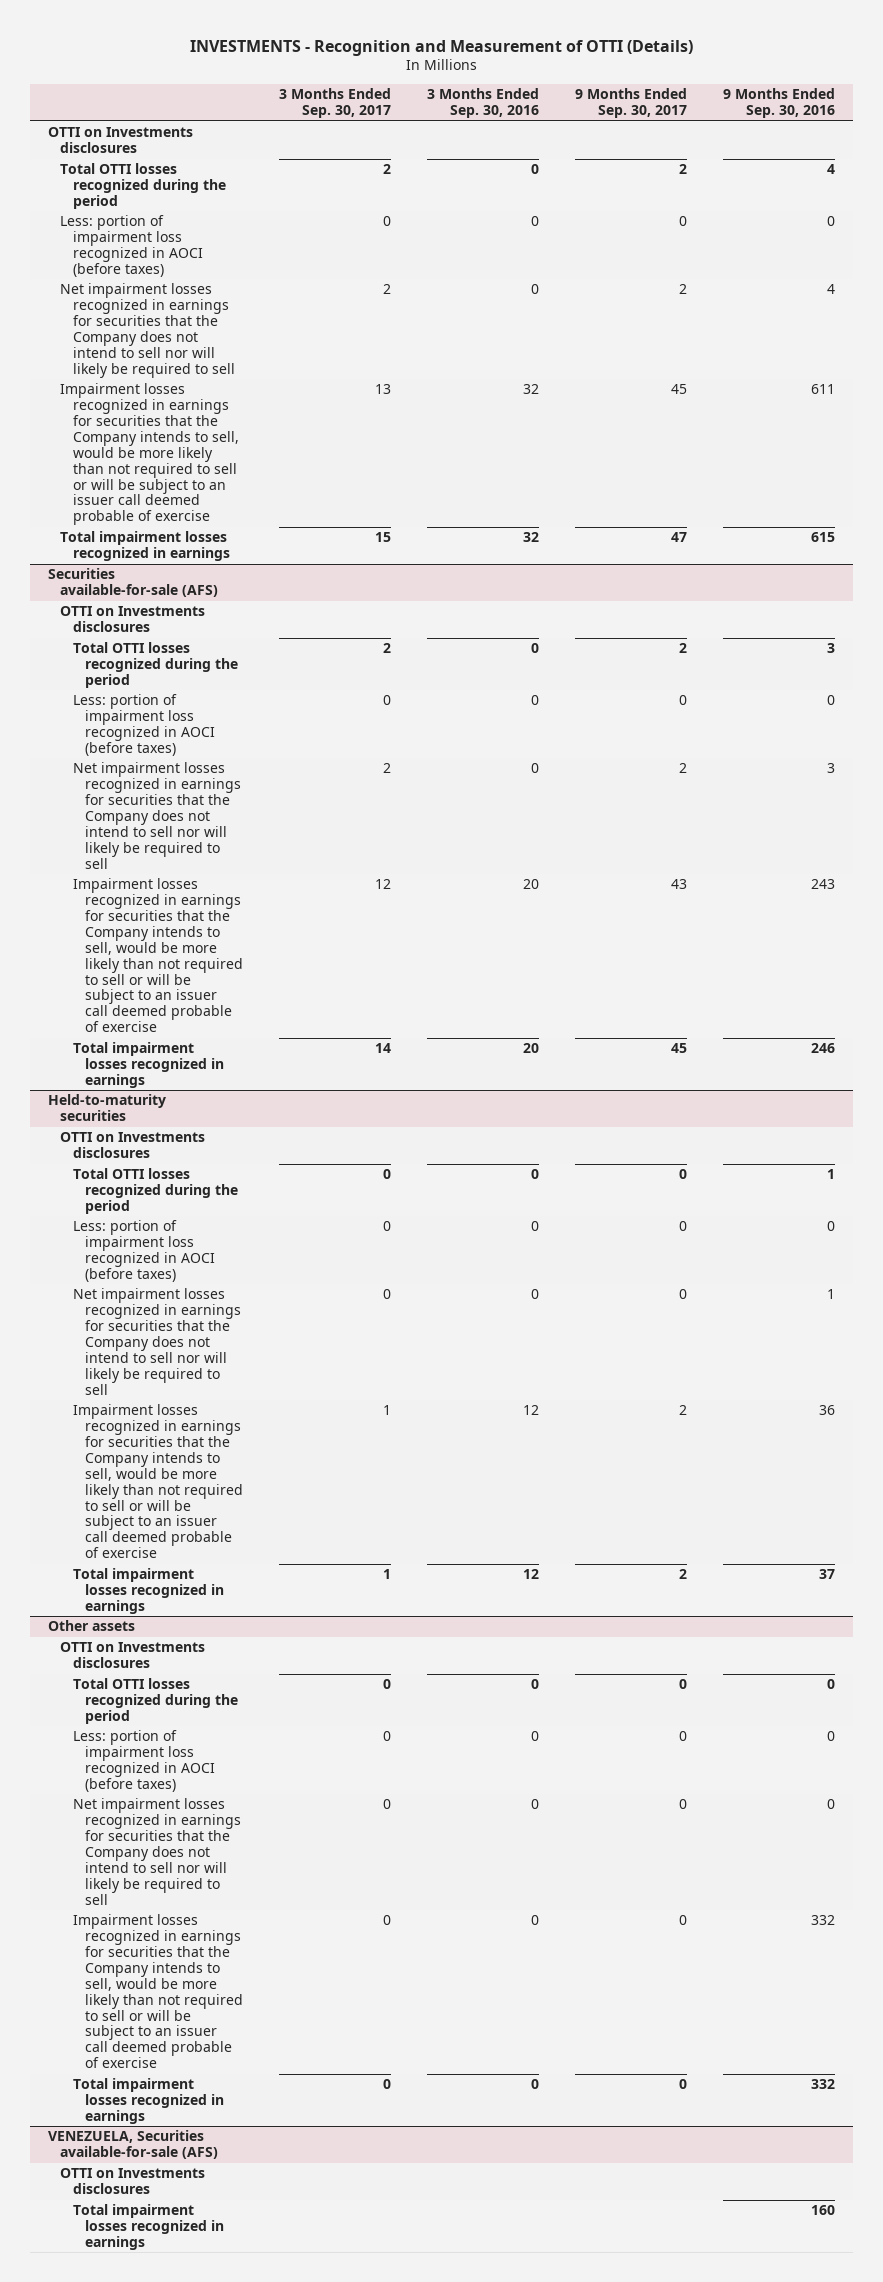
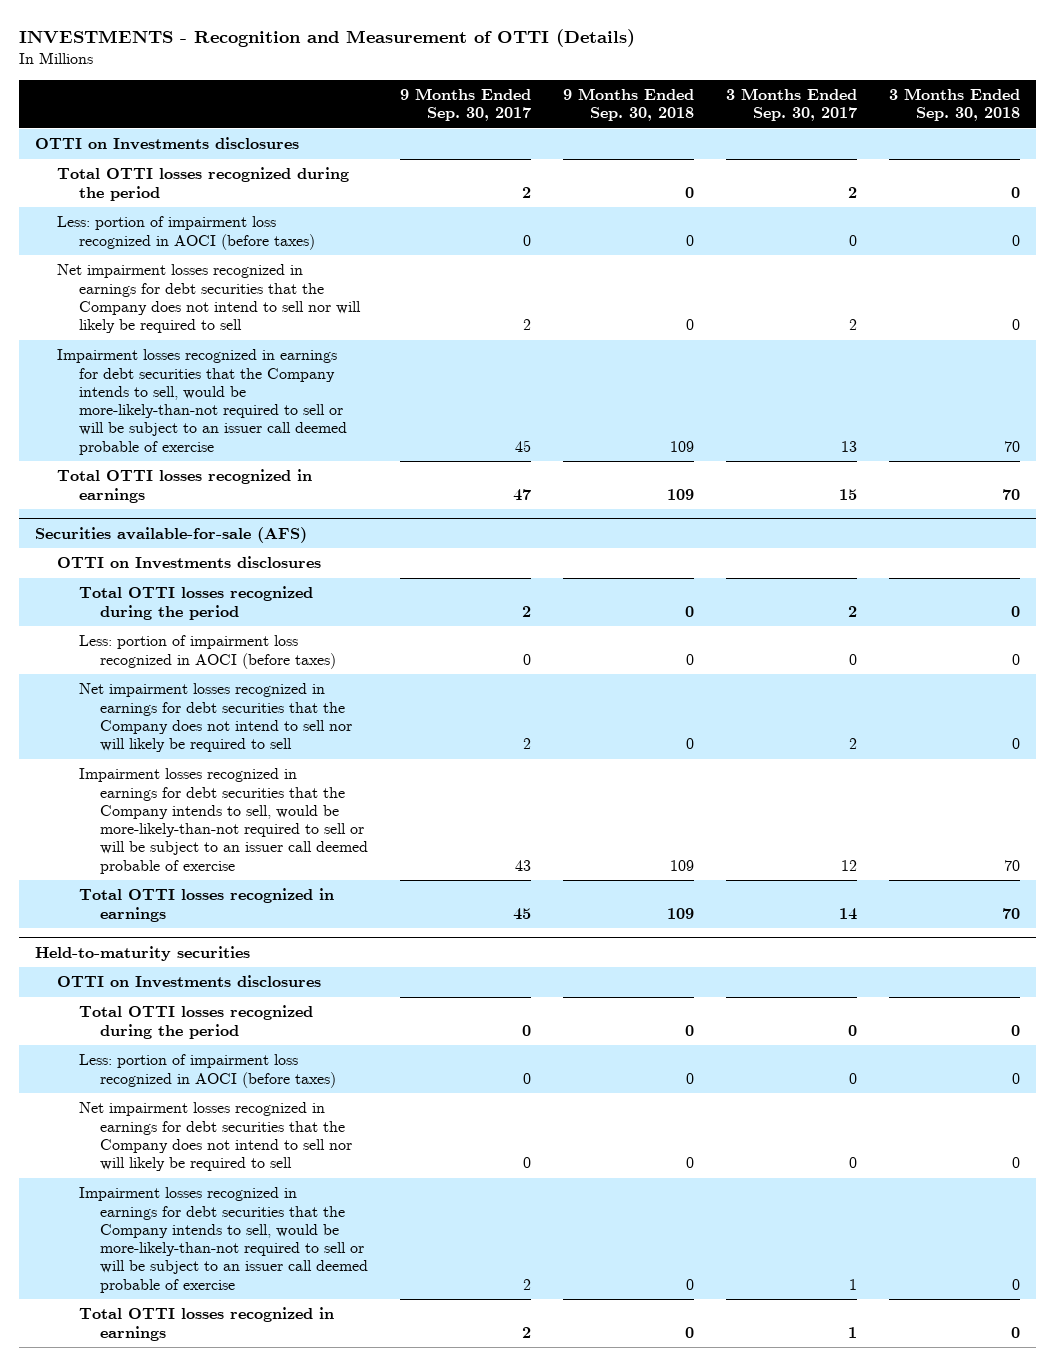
[427,88,540,119] 3 Months Ended Sep. 30, 2016 -> none
[722,88,835,119] 9 Months Ended Sep. 30, 2016 -> none
none -> [563,87,695,122] 9 Months Ended Sep. 30, 2018
none -> [889,87,1021,122] 3 Months Ended Sep. 30, 2018
[60,283,235,378] Net impairment losses recognized in earnings for securities that the Company does not intend to sell nor will likely be required to sell -> [56,264,361,334] Net impairment losses recognized in earnings for debt securities that the Company does not intend to sell nor will likely be required to sell
[60,383,239,526] Impairment losses recognized in earnings for securities that the Company intends to sell, would be more likely than not required to sell or will be subject to an issuer call deemed probable of exercise -> [56,349,347,455] Impairment losses recognized in earnings for debt securities that the Company intends to sell, would be more-likely-than-not required to sell or will be subject to an issuer call deemed probable of exercise
[60,531,230,562] Total impairment losses recognized in earnings -> [56,469,312,503] Total OTTI losses recognized in earnings
[72,762,242,869] Net impairment losses recognized in earnings for securities that the Company does not intend to sell nor will likely be required to sell -> [78,683,353,753] Net impairment losses recognized in earnings for debt securities that the Company does not intend to sell nor will likely be required to sell
[72,878,244,1033] Impairment losses recognized in earnings for securities that the Company intends to sell, would be more likely than not required to sell or will be subject to an issuer call deemed probable of exercise -> [78,768,369,874] Impairment losses recognized in earnings for debt securities that the Company intends to sell, would be more-likely-than-not required to sell or will be subject to an issuer call deemed probable of exercise
[72,1042,225,1089] Total impairment losses recognized in earnings -> [78,888,334,922] Total OTTI losses recognized in earnings
[48,1620,136,1632] Other assets -> none
[60,1642,206,1669] OTTI on Investments disclosures -> none
[72,1678,239,1725] Total OTTI losses recognized during the period -> none
[72,1730,216,1792] Less: portion of impairment loss recognized in AOCI (before taxes) -> none
[72,1798,242,1905] Net impairment losses recognized in earnings for securities that the Company does not intend to sell nor will likely be required to sell -> none
[72,1914,244,2069] Impairment losses recognized in earnings for securities that the Company intends to sell, would be more likely than not required to sell or will be subject to an issuer call deemed probable of exercise -> none
[72,2078,225,2125] Total impairment losses recognized in earnings -> none
[48,2130,219,2160] VENEZUELA, Securities available-for-sale (AFS) -> none
[60,2168,206,2195] OTTI on Investments disclosures -> none
[72,2204,225,2251] Total impairment losses recognized in earnings -> none
[72,1288,242,1395] Net impairment losses recognized in earnings for securities that the Company does not intend to sell nor will likely be required to sell -> [78,1102,353,1172] Net impairment losses recognized in earnings for debt securities that the Company does not intend to sell nor will likely be required to sell
[72,1404,244,1559] Impairment losses recognized in earnings for securities that the Company intends to sell, would be more likely than not required to sell or will be subject to an issuer call deemed probable of exercise -> [78,1187,369,1293] Impairment losses recognized in earnings for debt securities that the Company intends to sell, would be more-likely-than-not required to sell or will be subject to an issuer call deemed probable of exercise
[72,1568,225,1615] Total impairment losses recognized in earnings -> [78,1307,334,1341] Total OTTI losses recognized in earnings

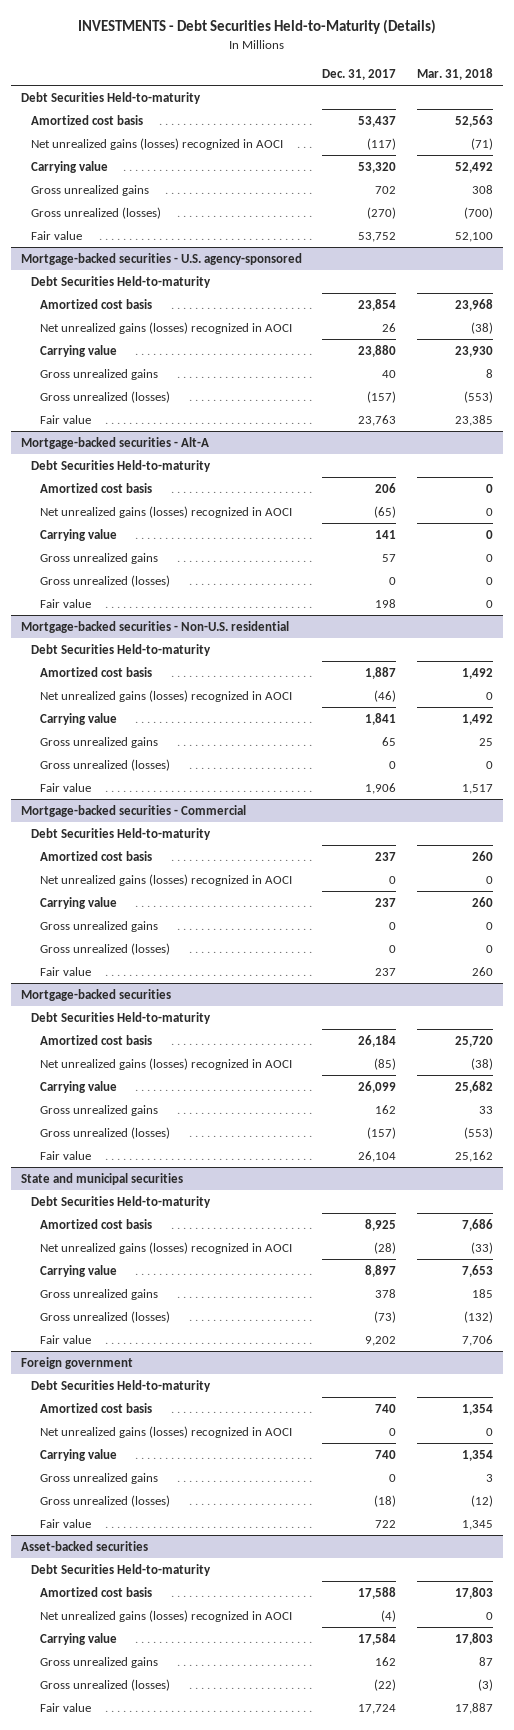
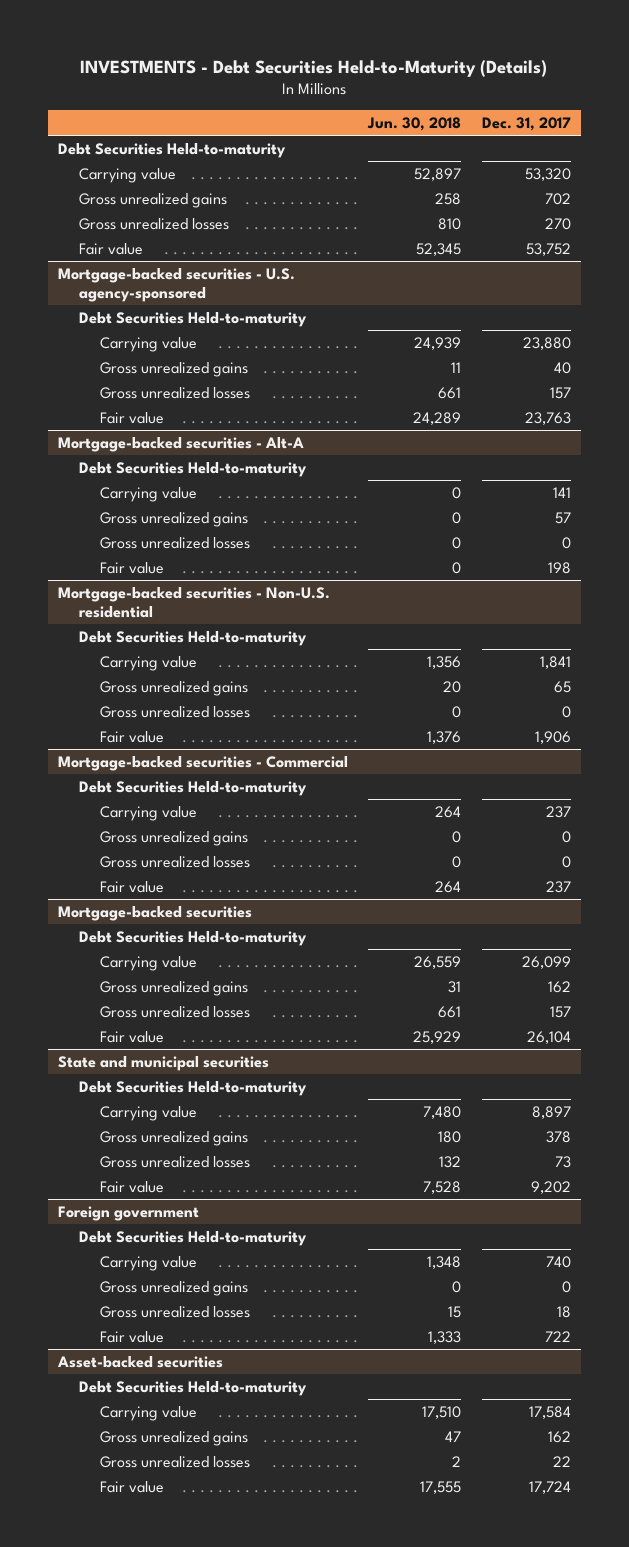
[416,68,493,81] Mar. 31, 2018 -> none
none -> [367,117,462,132] Jun. 30, 2018
[30,114,143,125] Amortized cost basis -> none
[30,137,283,150] Net unrealized gains (losses) recognized in AOCI -> none
[30,206,161,219] Gross unrealized (losses) -> [78,217,229,230] Gross unrealized losses
[367,206,397,219] (270) -> [544,217,571,230] 270
[40,298,153,309] Amortized cost basis -> none
[40,321,293,334] Net unrealized gains (losses) recognized in AOCI -> none
[40,390,171,403] Gross unrealized (losses) -> [99,386,250,399] Gross unrealized losses
[367,390,397,403] (157) -> [549,386,571,399] 157
[40,482,153,493] Amortized cost basis -> none
[40,505,293,518] Net unrealized gains (losses) recognized in AOCI -> none
[40,574,171,587] Gross unrealized (losses) -> [99,536,250,549] Gross unrealized losses
[40,666,153,677] Amortized cost basis -> none
[40,689,293,702] Net unrealized gains (losses) recognized in AOCI -> none
[40,758,171,771] Gross unrealized (losses) -> [99,705,250,718] Gross unrealized losses
[40,850,153,861] Amortized cost basis -> none
[40,873,293,886] Net unrealized gains (losses) recognized in AOCI -> none
[40,942,171,955] Gross unrealized (losses) -> [99,855,250,868] Gross unrealized losses
[40,1034,153,1045] Amortized cost basis -> none
[40,1057,293,1070] Net unrealized gains (losses) recognized in AOCI -> none
[40,1126,171,1139] Gross unrealized (losses) -> [99,1005,250,1018] Gross unrealized losses
[367,1126,397,1139] (157) -> [549,1005,571,1018] 157
[40,1218,153,1229] Amortized cost basis -> none
[40,1241,293,1254] Net unrealized gains (losses) recognized in AOCI -> none
[40,1310,171,1323] Gross unrealized (losses) -> [99,1155,250,1168] Gross unrealized losses
[374,1310,397,1323] (73) -> [554,1155,571,1168] 73
[40,1402,153,1413] Amortized cost basis -> none
[40,1425,293,1438] Net unrealized gains (losses) recognized in AOCI -> none
[40,1494,171,1507] Gross unrealized (losses) -> [99,1305,250,1318] Gross unrealized losses
[374,1494,397,1507] (18) -> [556,1305,571,1318] 18
[40,1586,153,1597] Amortized cost basis -> none
[40,1609,293,1622] Net unrealized gains (losses) recognized in AOCI -> none
[40,1678,171,1691] Gross unrealized (losses) -> [99,1455,250,1468] Gross unrealized losses
[374,1678,397,1691] (22) -> [552,1455,571,1467] 22

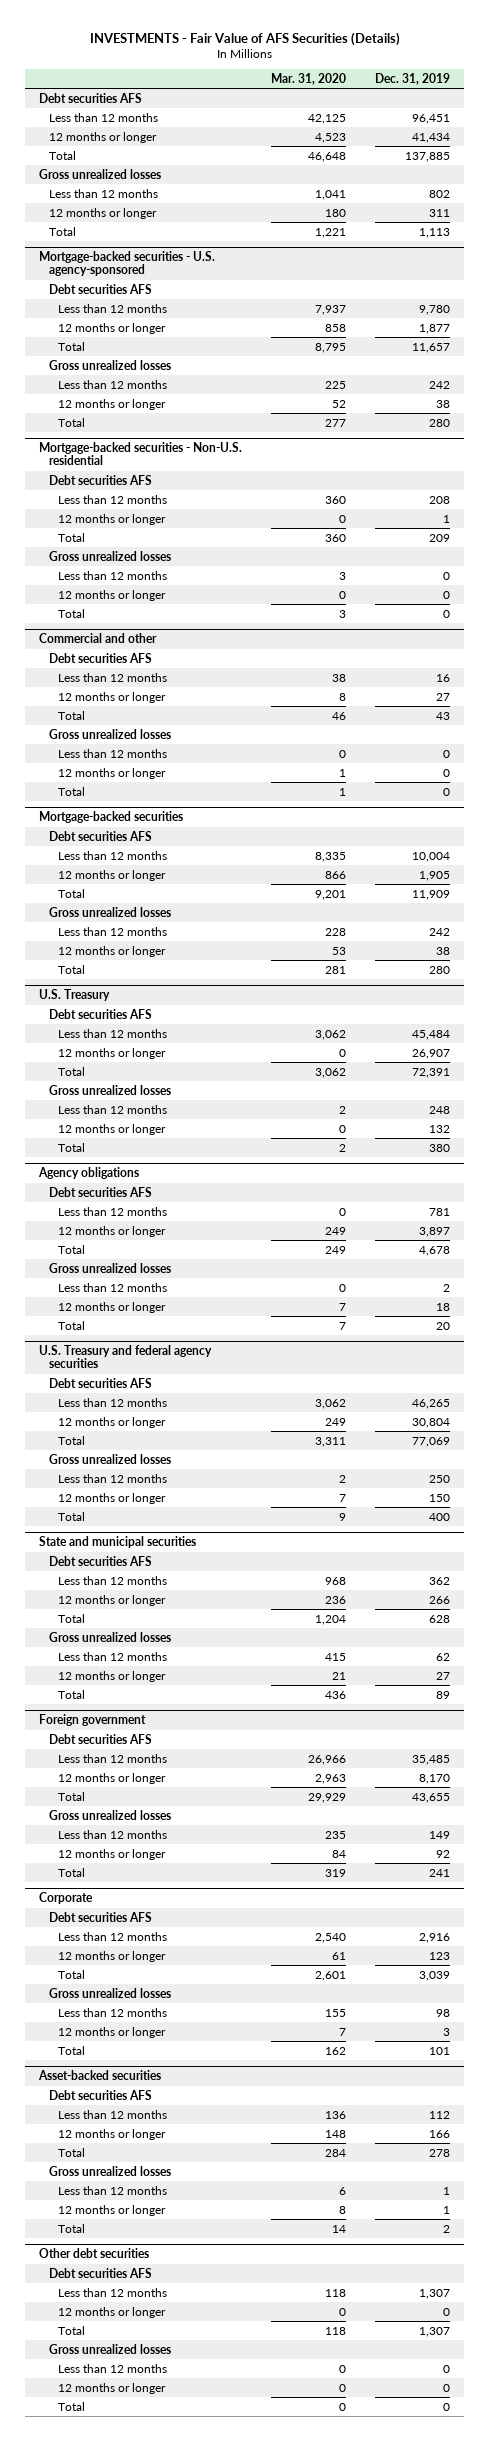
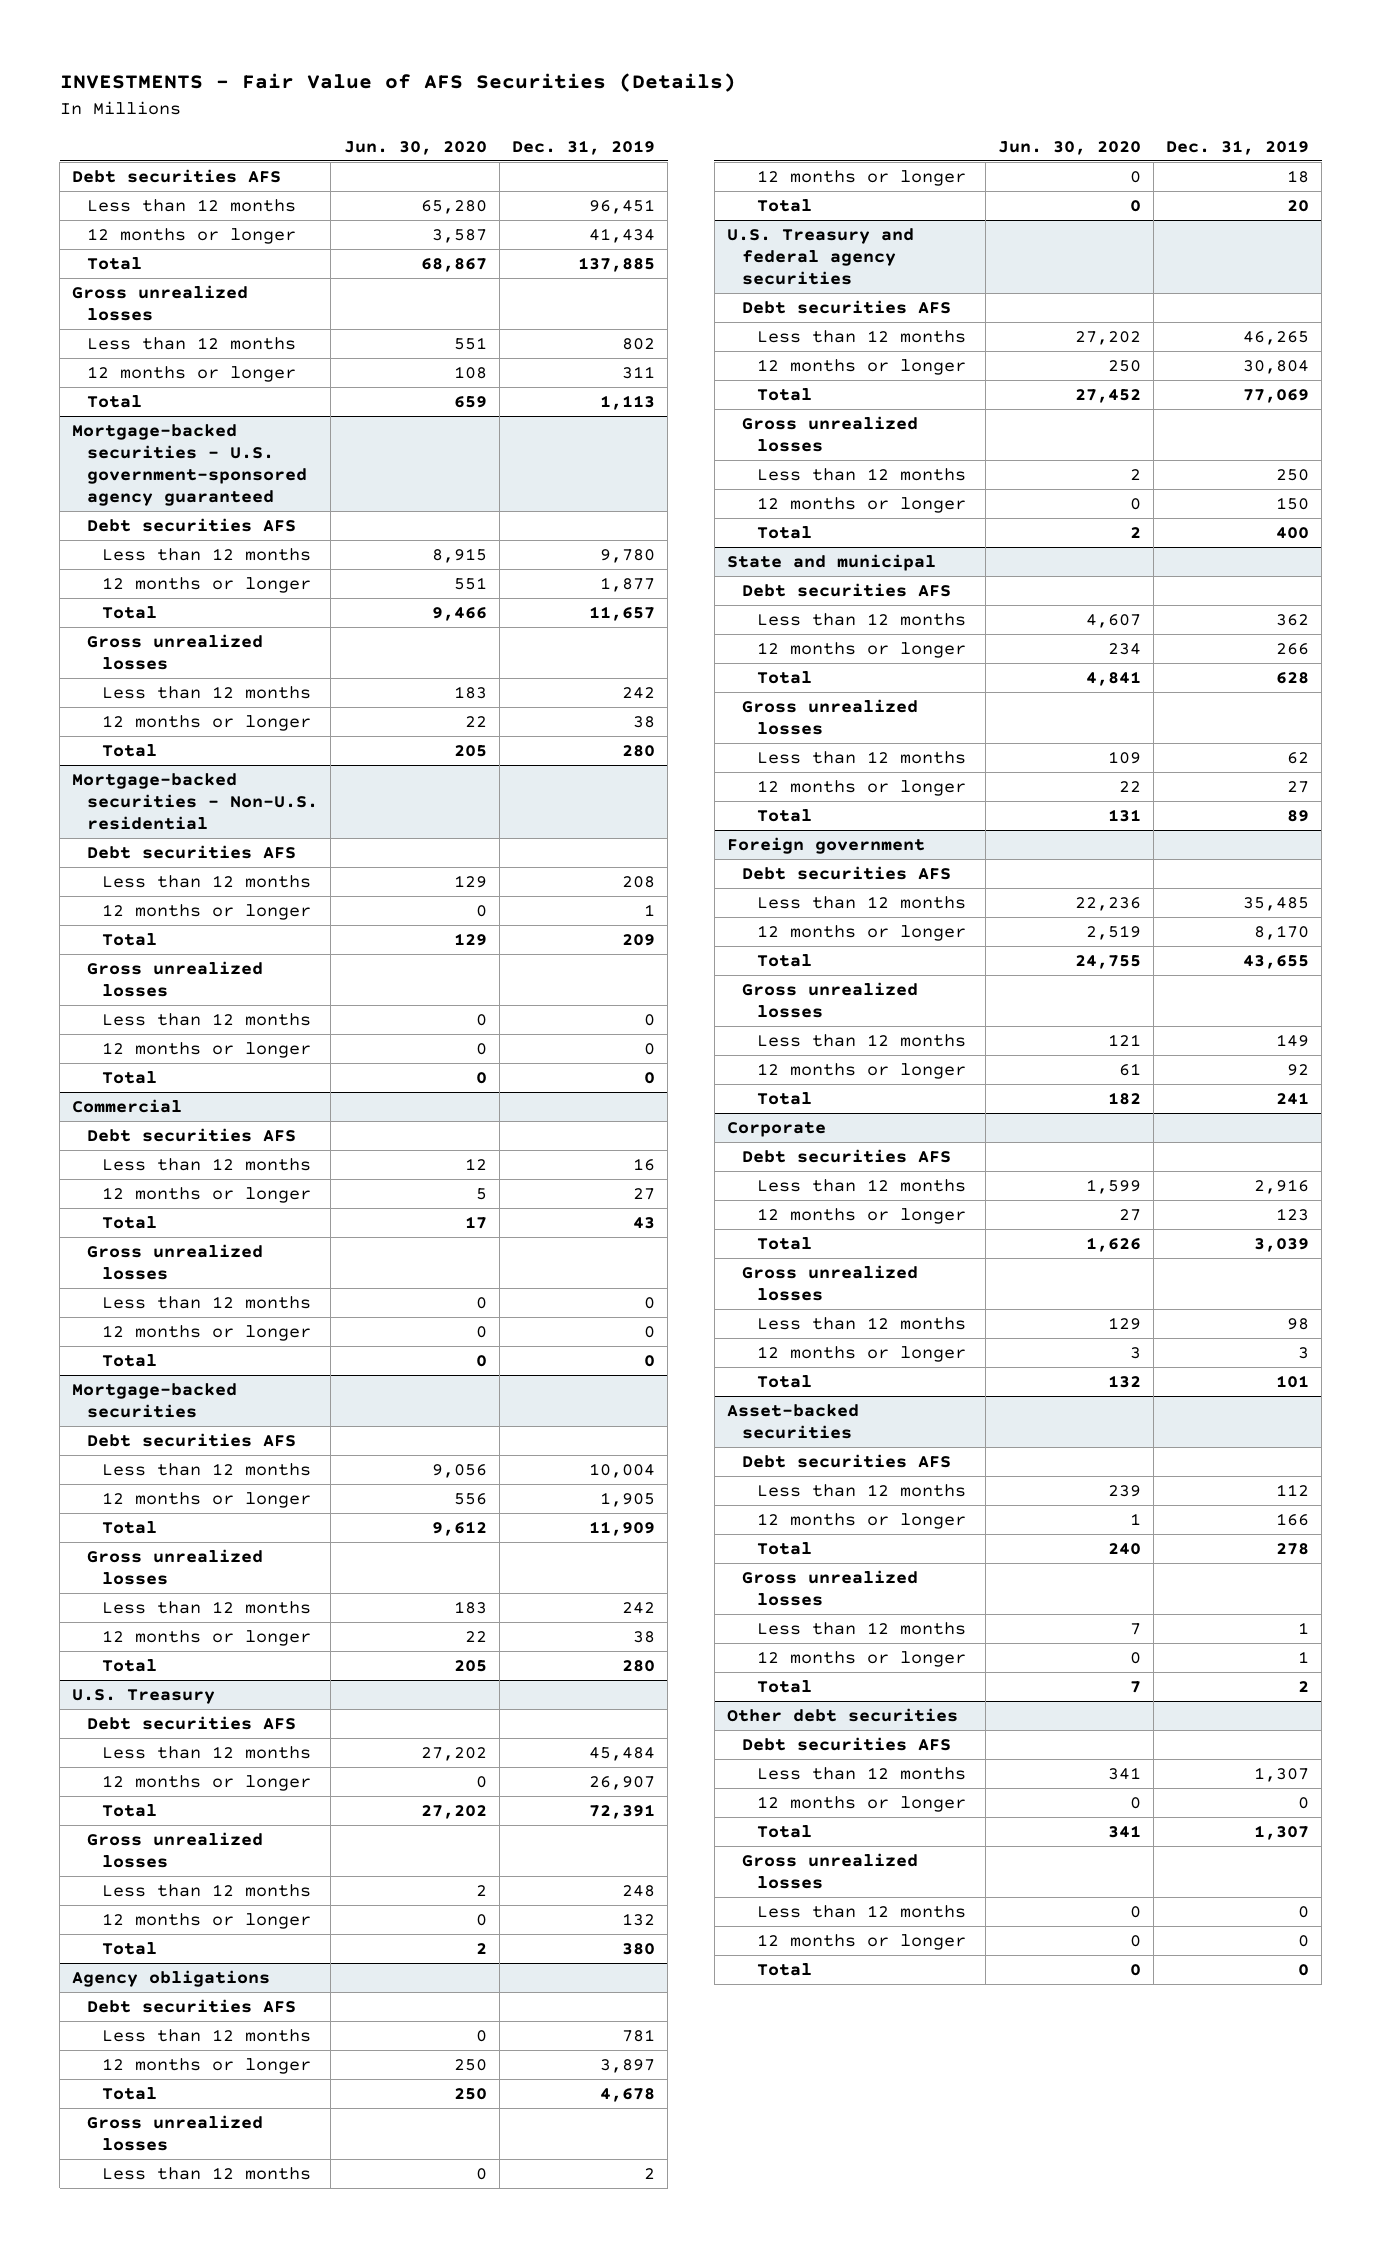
[271,72,347,85] Mar. 31, 2020 -> none
none -> [343,141,487,156] Jun. 30, 2020
[39,251,216,277] Mortgage-backed securities - U.S. agency-sponsored -> [72,423,308,506] Mortgage-backed securities - U.S. government-sponsored agency guaranteed
[39,633,158,644] Commercial and other -> [72,1098,183,1113] Commercial
[39,1536,197,1549] State and municipal securities -> [726,553,936,571] State and municipal

